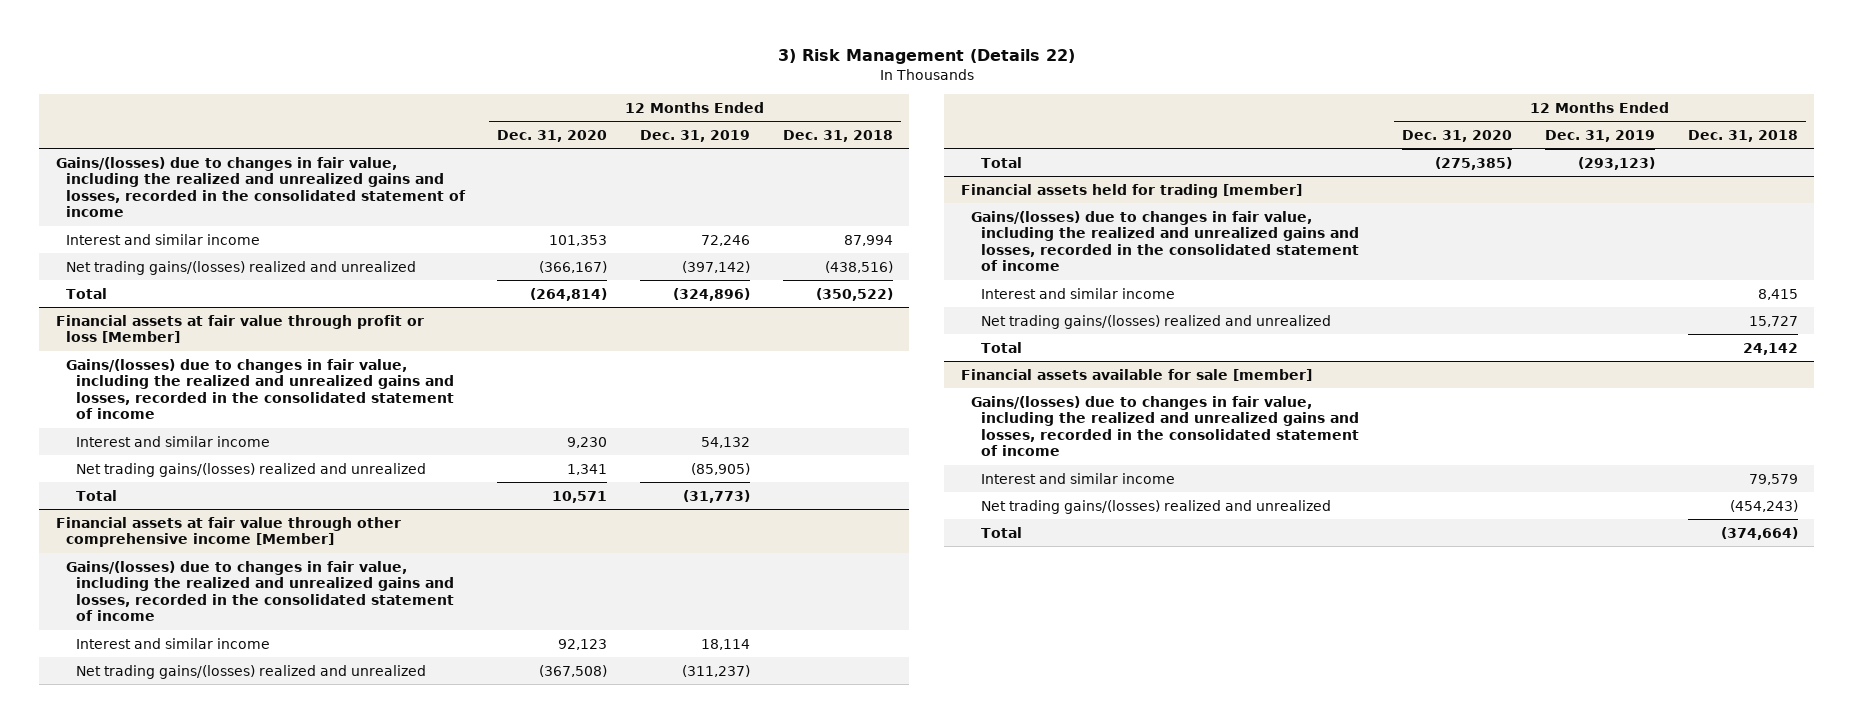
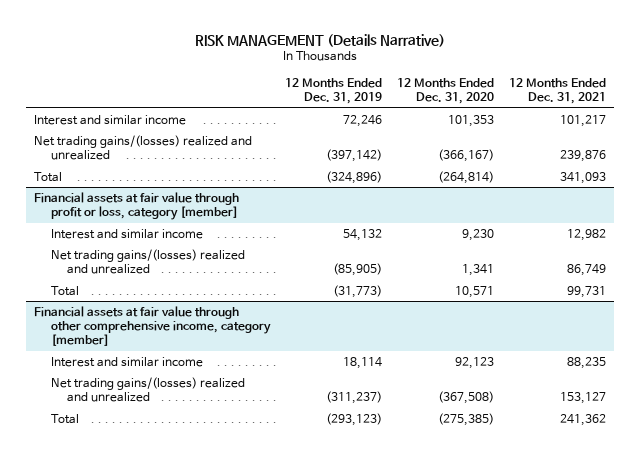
[777,49,1075,65] 3) Risk Management (Details 22) -> [195,33,446,47] RISK MANAGEMENT (Details Narrative)
[782,129,893,142] Dec. 31, 2018 -> none
none -> [509,77,607,105] 12 Months Ended Dec. 31, 2021
[55,156,466,218] Gains/(losses) due to changes in fair value, including the realized and unrealized gains and losses, recorded in the consolidated statement of income -> none
[65,358,454,420] Gains/(losses) due to changes in fair value, including the realized and unrealized gains and losses, recorded in the consolidated statement of income -> none
[55,314,424,344] Financial assets at fair value through profit or loss [Member] -> [34,191,240,221] Financial assets at fair value through profit or loss, category [member]
[65,560,454,622] Gains/(losses) due to changes in fair value, including the realized and unrealized gains and losses, recorded in the consolidated statement of income -> none
[55,516,401,548] Financial assets at fair value through other comprehensive income [Member] -> [34,305,271,347] Financial assets at fair value through other comprehensive income, category [member]
[960,183,1302,198] Financial assets held for trading [member] -> none
[970,210,1359,272] Gains/(losses) due to changes in fair value, including the realized and unrealized gains and losses, recorded in the consolidated statement of income -> none
[980,287,1175,299] Interest and similar income -> none
[980,314,1331,329] Net trading gains/(losses) realized and unrealized -> none
[980,341,1022,353] Total -> none
[960,368,1312,381] Financial assets available for sale [member] -> none
[970,395,1359,457] Gains/(losses) due to changes in fair value, including the realized and unrealized gains and losses, recorded in the consolidated statement of income -> none
[980,472,1175,484] Interest and similar income -> none
[980,499,1331,514] Net trading gains/(losses) realized and unrealized -> none
[980,526,1022,538] Total -> none

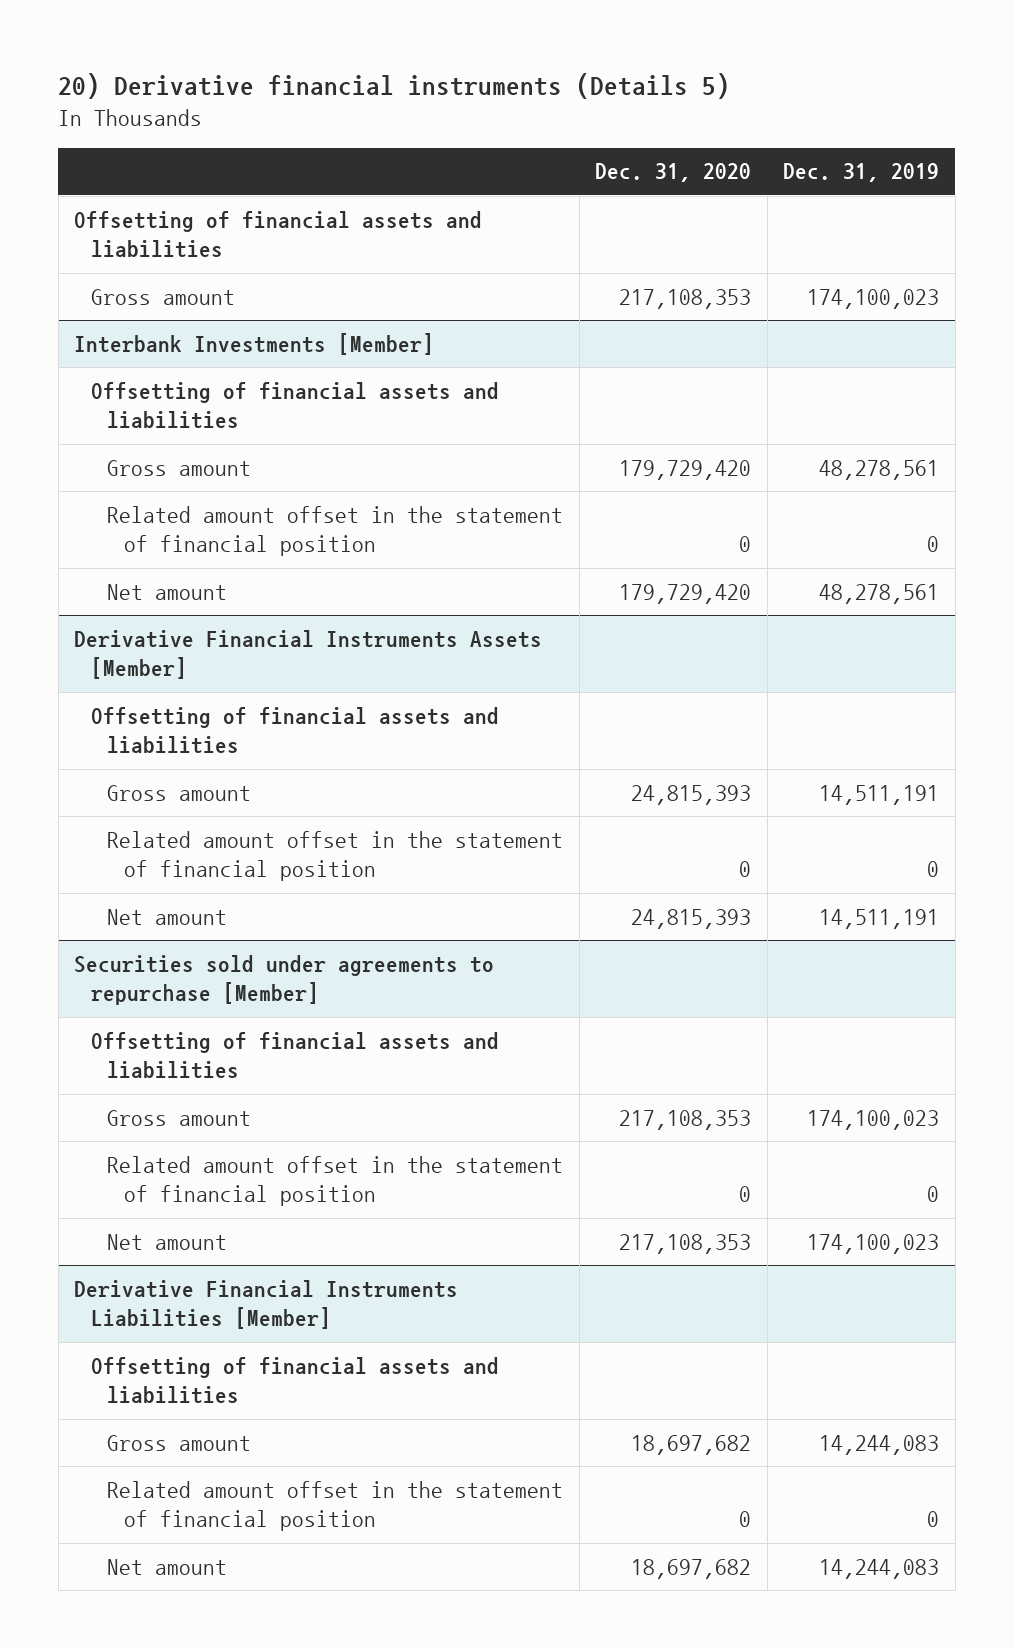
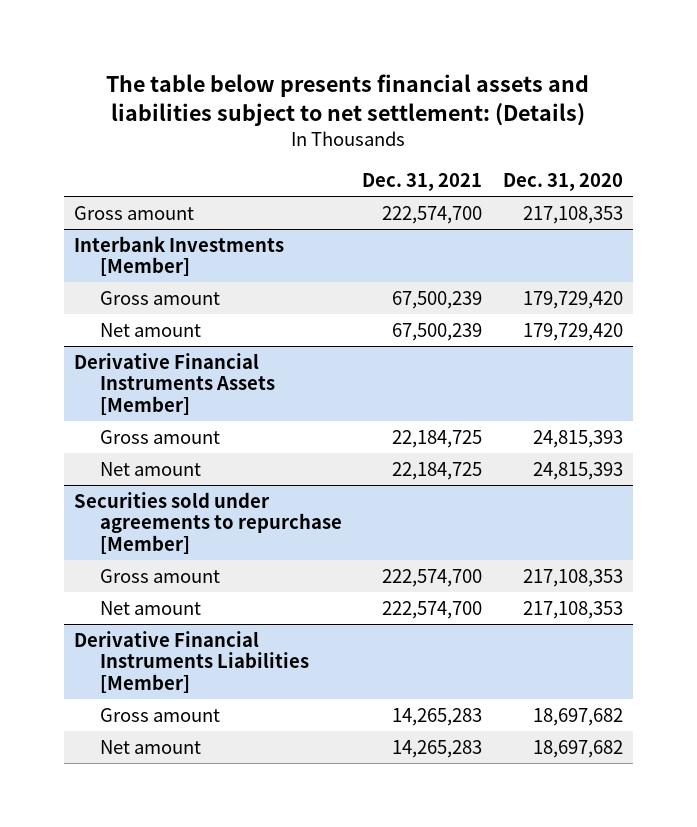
[58,72,731,99] 20) Derivative financial instruments (Details 5) -> [106,74,590,127] The table below presents financial assets and liabilities subject to net settlement: (Details)
[783,163,940,183] Dec. 31, 2019 -> none
none -> [362,173,483,192] Dec. 31, 2021
[74,210,483,259] Offsetting of financial assets and liabilities -> none
[90,381,499,430] Offsetting of financial assets and liabilities -> none
[107,505,564,557] Related amount offset in the statement of financial position -> none
[90,706,499,755] Offsetting of financial assets and liabilities -> none
[107,830,564,882] Related amount offset in the statement of financial position -> none
[90,1031,499,1080] Offsetting of financial assets and liabilities -> none
[107,1155,564,1207] Related amount offset in the statement of financial position -> none
[90,1356,499,1405] Offsetting of financial assets and liabilities -> none
[107,1480,564,1532] Related amount offset in the statement of financial position -> none

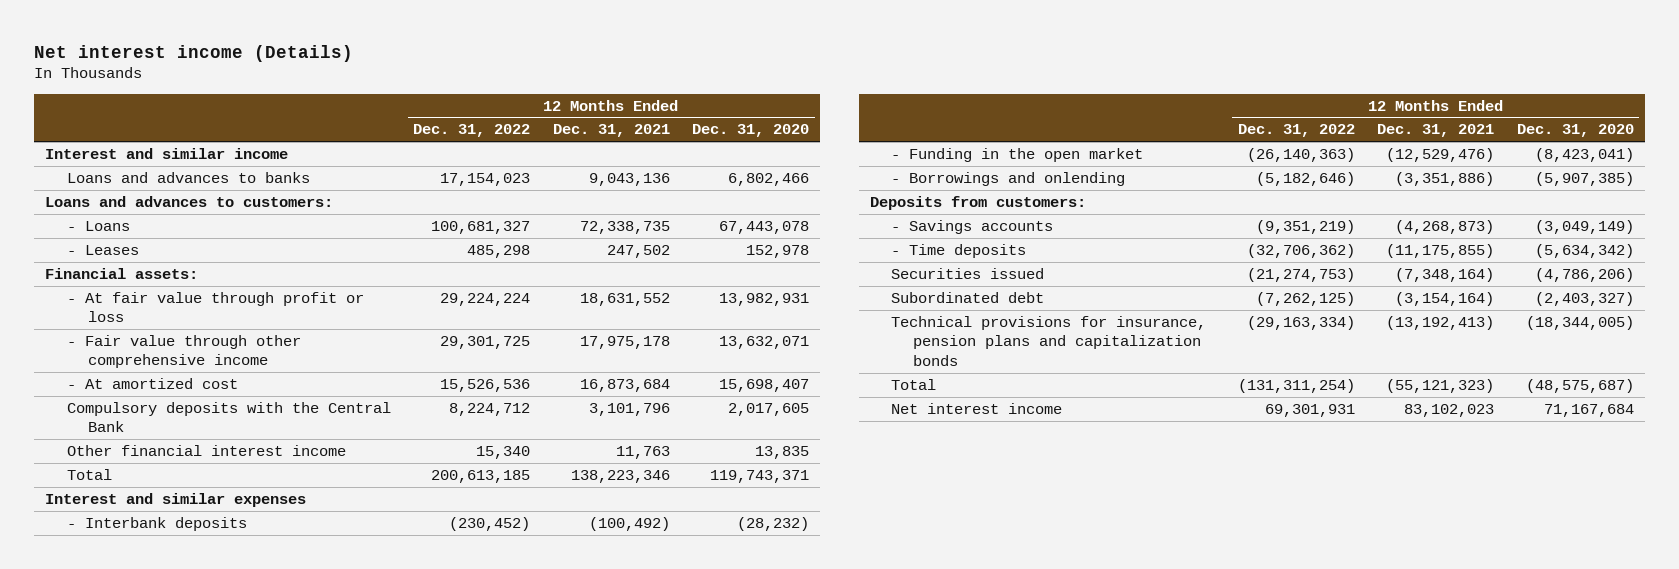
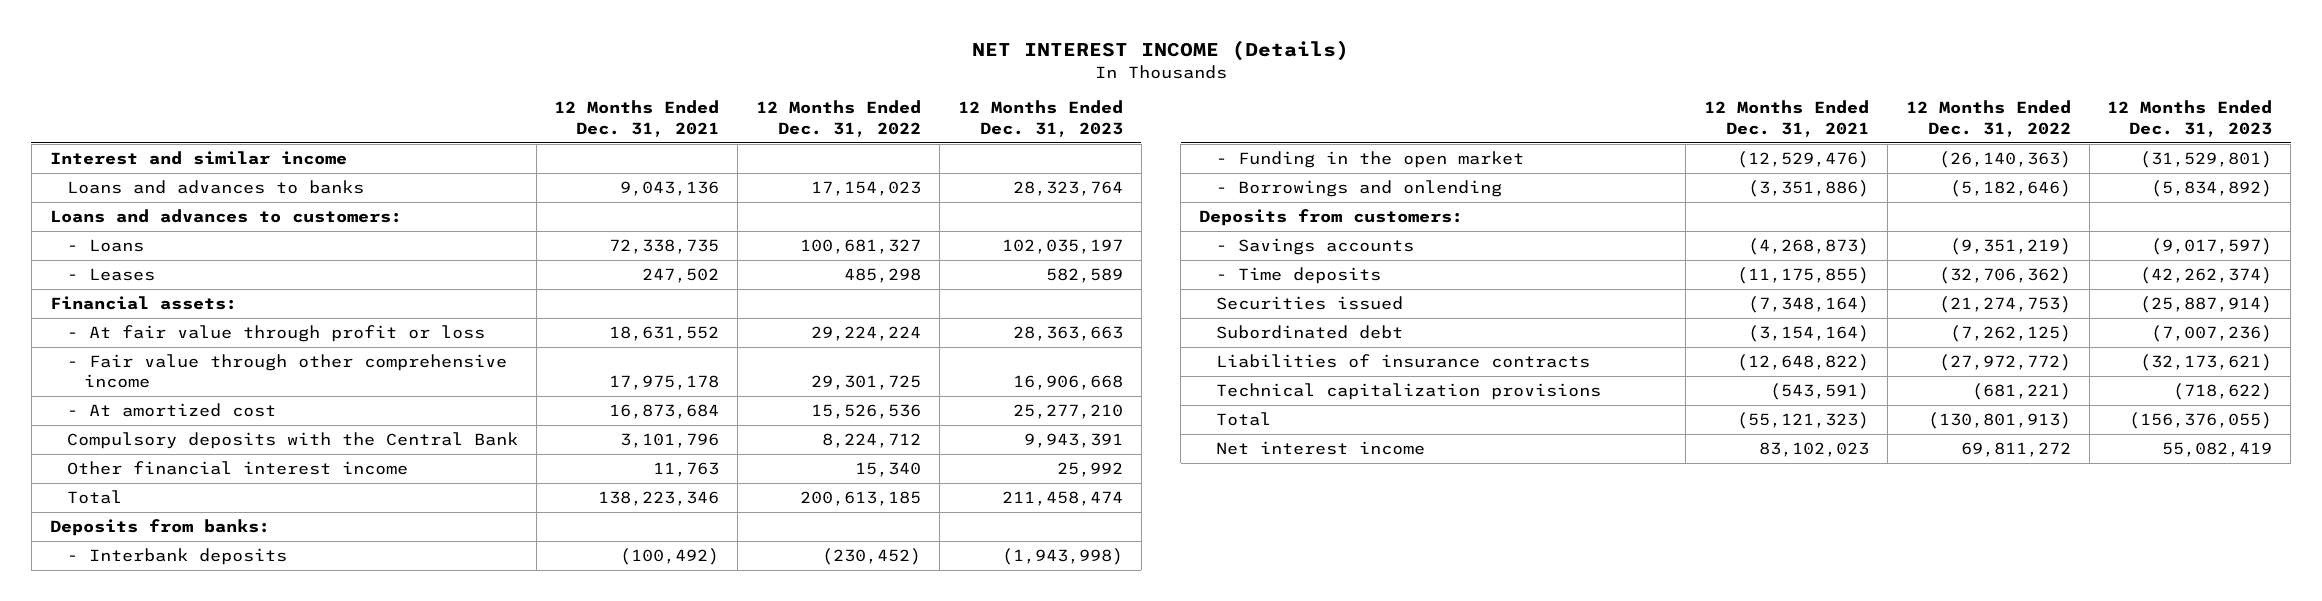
[33,44,353,62] Net interest income (Details) -> [972,40,1350,62] NET INTEREST INCOME (Details)
[692,124,810,138] Dec. 31, 2020 -> none
none -> [957,100,1123,137] 12 Months Ended Dec. 31, 2023
[45,492,307,507] Interest and similar expenses -> none
none -> [49,518,270,536] Deposits from banks:
none -> [1216,353,1591,368] Liabilities of insurance contracts
[891,315,1207,366] Technical provisions for insurance, pension plans and capitalization bonds -> [1216,382,1602,400] Technical capitalization provisions
[1246,315,1355,330] (29,163,334) -> [1971,382,2071,400] (681,221)
[1386,315,1495,330] (13,192,413) -> [1770,382,1870,400] (543,591)
[1237,378,1355,393] (131,311,254) -> [1927,411,2071,429] (130,801,913)
[1264,403,1355,417] 69,301,931 -> [1960,441,2071,457] 69,811,272

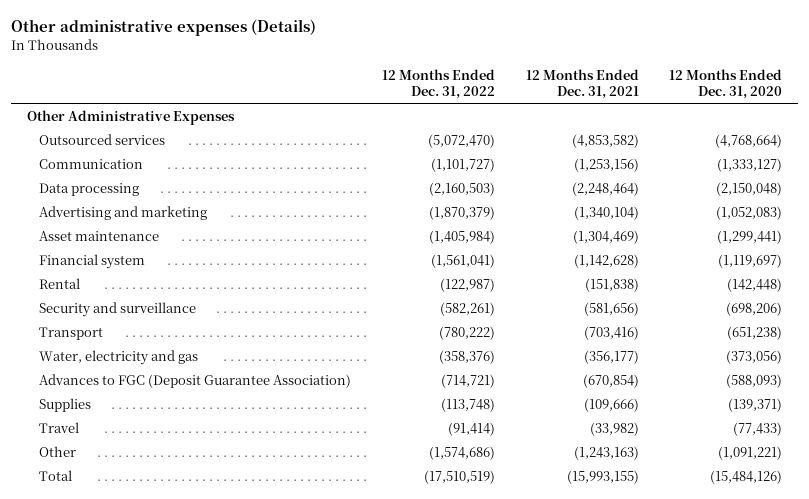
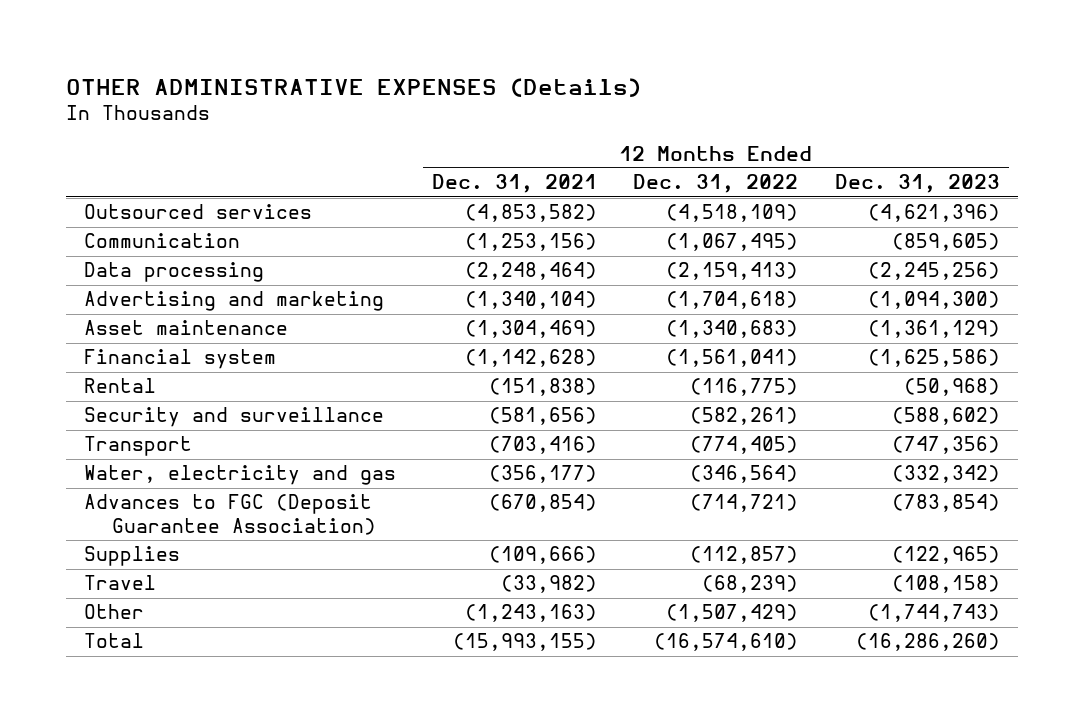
[11,18,317,36] Other administrative expenses (Details) -> [65,77,641,97] OTHER ADMINISTRATIVE EXPENSES (Details)
[669,68,783,100] 12 Months Ended Dec. 31, 2020 -> none
none -> [834,174,1000,194] Dec. 31, 2023
[26,109,235,125] Other Administrative Expenses -> none
[428,133,496,148] (5,072,470) -> [666,204,799,223] (4,518,109)
[431,157,496,172] (1,101,727) -> [666,233,799,252] (1,067,495)
[429,181,496,196] (2,160,503) -> [666,262,799,281] (2,159,413)
[429,205,496,220] (1,870,379) -> [666,291,799,310] (1,704,618)
[429,229,496,244] (1,405,984) -> [666,320,799,339] (1,340,683)
[440,277,496,292] (122,987) -> [690,378,799,397] (116,775)
[439,325,496,340] (780,222) -> [690,436,799,455] (774,405)
[439,349,496,364] (358,376) -> [690,465,799,484] (346,564)
[441,397,496,412] (113,748) -> [690,546,799,565] (112,857)
[448,421,496,436] (91,414) -> [702,575,799,594] (68,239)
[429,445,496,460] (1,574,686) -> [666,604,799,623] (1,507,429)
[424,469,496,484] (17,510,519) -> [654,633,799,652] (16,574,610)

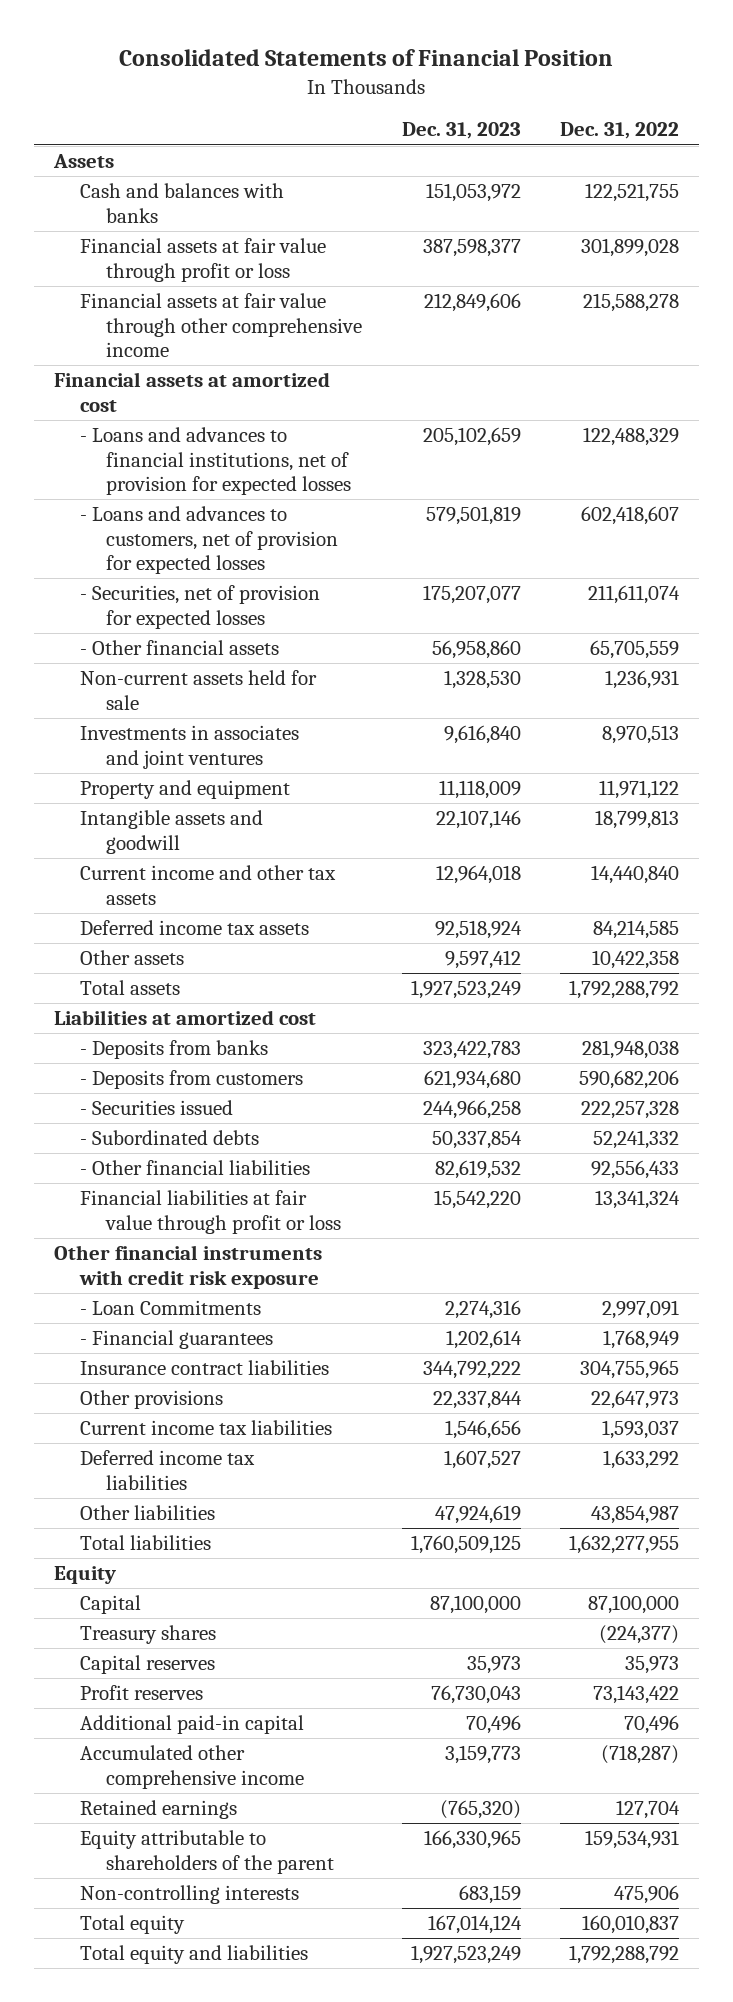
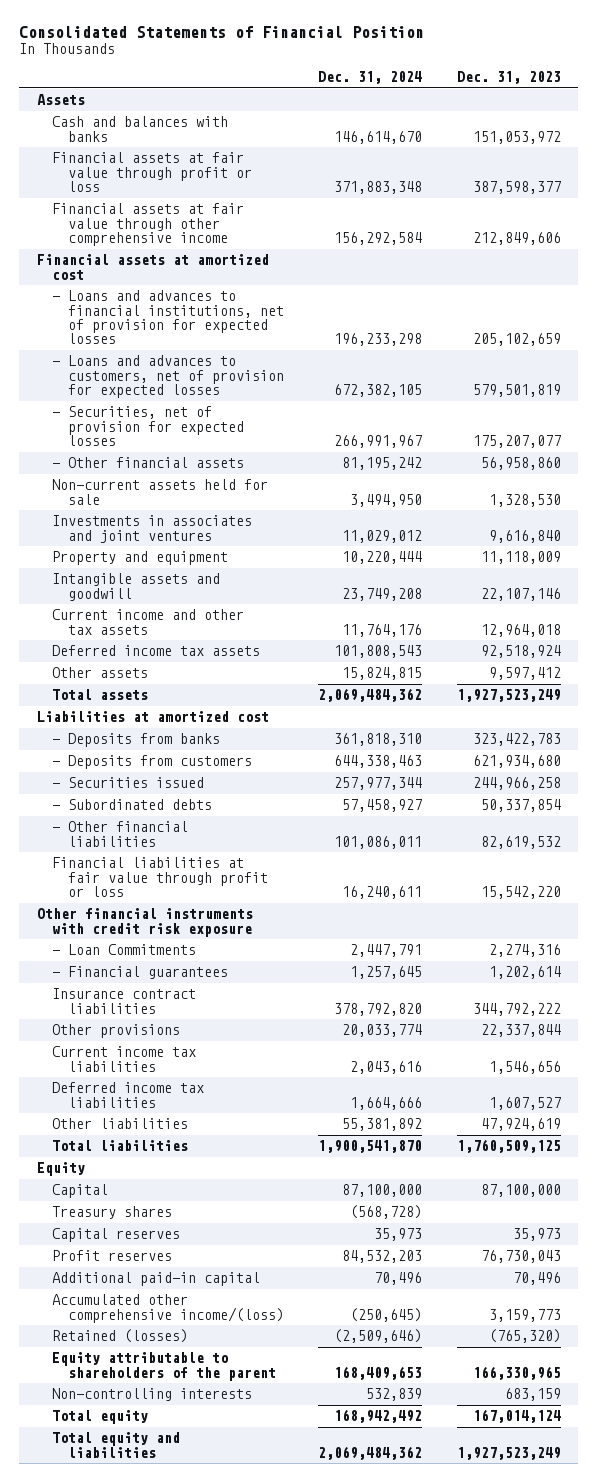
[560,122,680,140] Dec. 31, 2022 -> none
none -> [318,70,423,84] Dec. 31, 2024
[79,1745,304,1789] Accumulated other comprehensive income -> [52,1294,284,1323] Accumulated other comprehensive income/(loss)
[79,1800,237,1820] Retained earnings -> [52,1329,189,1344] Retained (losses)

